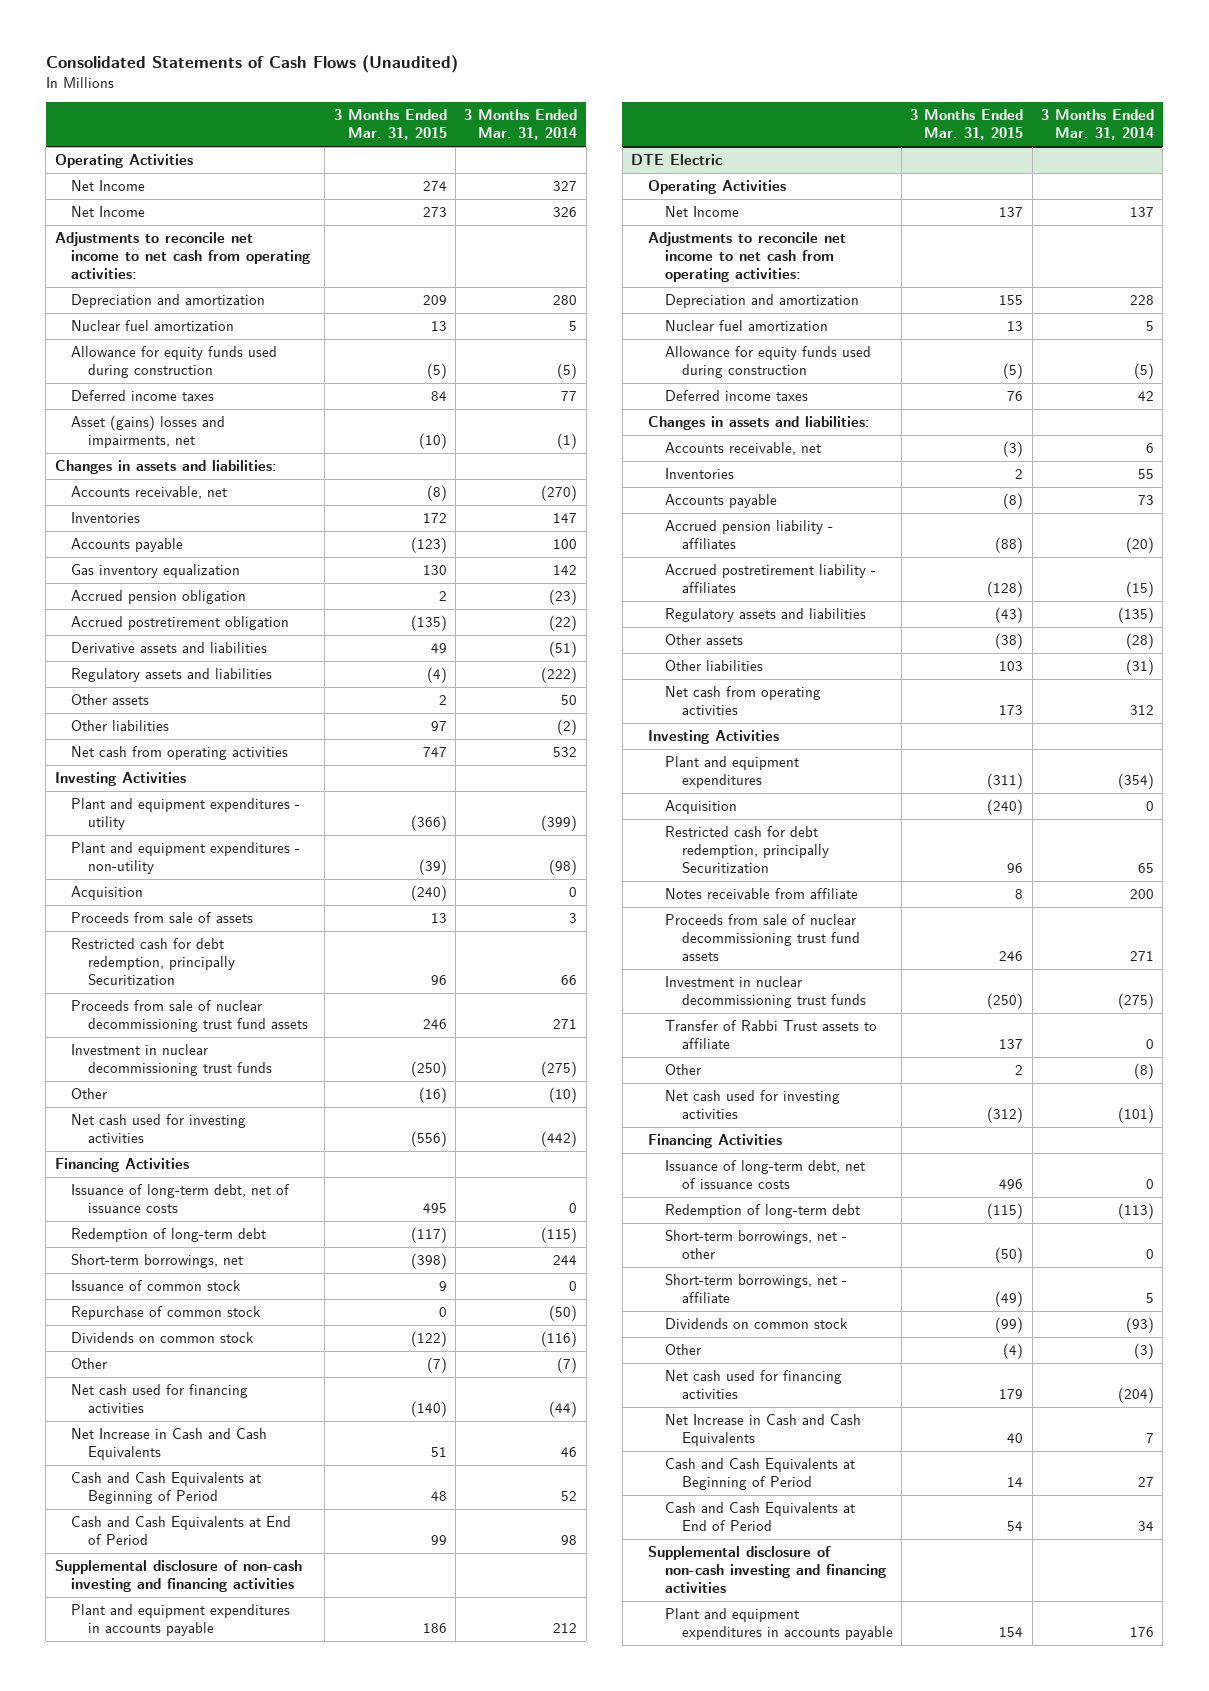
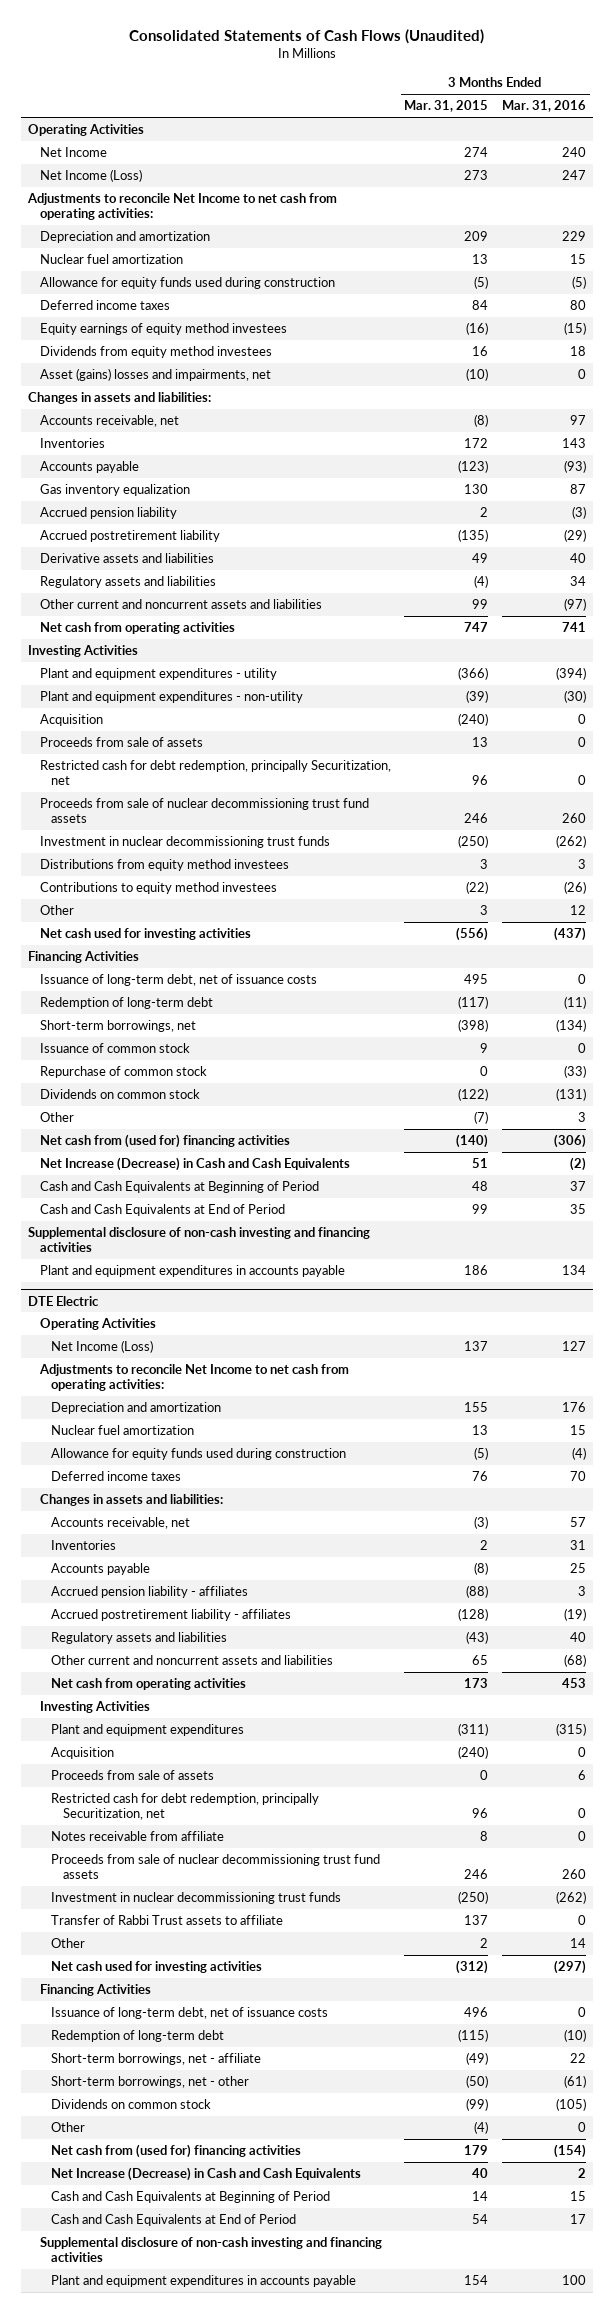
[464,109,578,140] 3 Months Ended Mar. 31, 2014 -> none
none -> [502,100,587,113] Mar. 31, 2016
[71,206,146,218] Net Income -> [39,169,142,183] Net Income (Loss)
[54,232,311,279] Adjustments to reconcile net income to net cash from operating activities: -> [26,193,337,221] Adjustments to reconcile Net Income to net cash from operating activities:
none -> [39,323,287,336] Equity earnings of equity method investees
none -> [39,346,272,359] Dividends from equity method investees
[71,590,247,605] Accrued pension obligation -> [39,507,177,520] Accrued pension liability
[71,616,290,631] Accrued postretirement obligation -> [39,530,220,543] Accrued postretirement liability
[71,694,150,706] Other assets -> none
[71,720,170,732] Other liabilities -> none
none -> [39,599,322,610] Other current and noncurrent assets and liabilities
[71,938,236,985] Restricted cash for debt redemption, principally Securitization -> [39,760,391,786] Restricted cash for debt redemption, principally Securitization, net
none -> [39,859,289,872] Distributions from equity method investees
none -> [39,882,277,895] Contributions to equity method investees
[418,1087,447,1104] (16) -> [480,905,489,916] 3
[71,1384,249,1413] Net cash used for financing activities -> [39,1134,290,1149] Net cash from (used for) financing activities
[71,1428,268,1460] Net Increase in Cash and Cash Equivalents -> [39,1157,350,1172] Net Increase (Decrease) in Cash and Cash Equivalents
[664,206,739,218] Net Income -> [51,1340,154,1354] Net Income (Loss)
[648,232,847,282] Adjustments to reconcile net income to net cash from operating activities: -> [38,1364,349,1392] Adjustments to reconcile Net Income to net cash from operating activities:
[664,634,743,646] Other assets -> none
[664,660,763,672] Other liabilities -> none
none -> [51,1655,334,1666] Other current and noncurrent assets and liabilities
none -> [51,1770,215,1781] Proceeds from sale of assets
[664,826,829,873] Restricted cash for debt redemption, principally Securitization -> [51,1793,320,1821] Restricted cash for debt redemption, principally Securitization, net
[664,1230,847,1259] Short-term borrowings, net - other -> [51,2076,250,2089] Short-term borrowings, net - other
[664,1370,842,1399] Net cash used for financing activities -> [51,2144,302,2159] Net cash from (used for) financing activities
[664,1414,861,1446] Net Increase in Cash and Cash Equivalents -> [51,2167,362,2182] Net Increase (Decrease) in Cash and Cash Equivalents

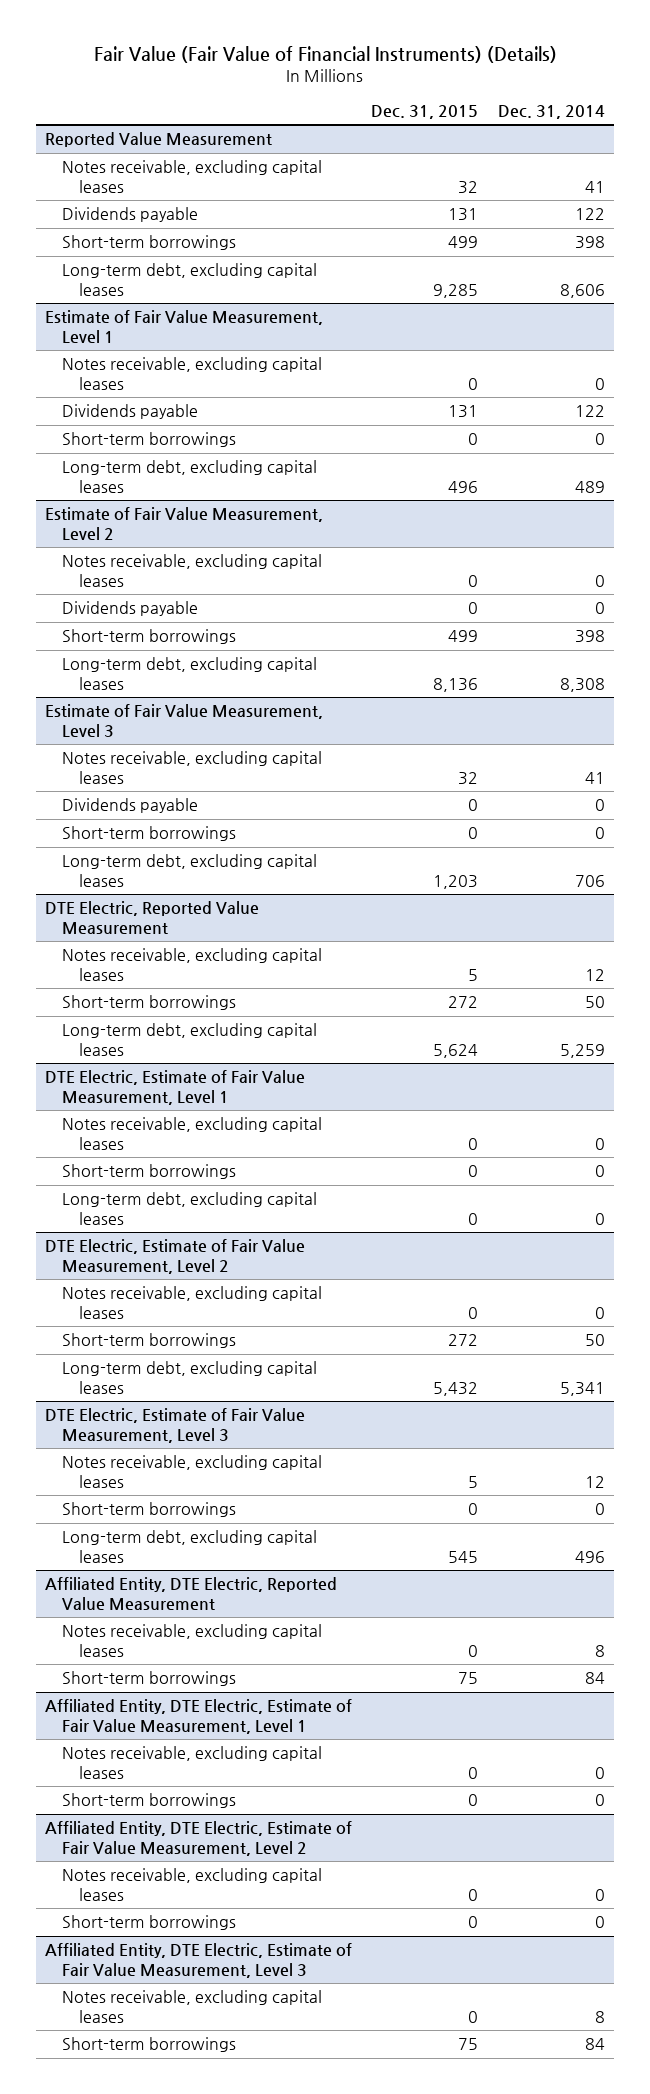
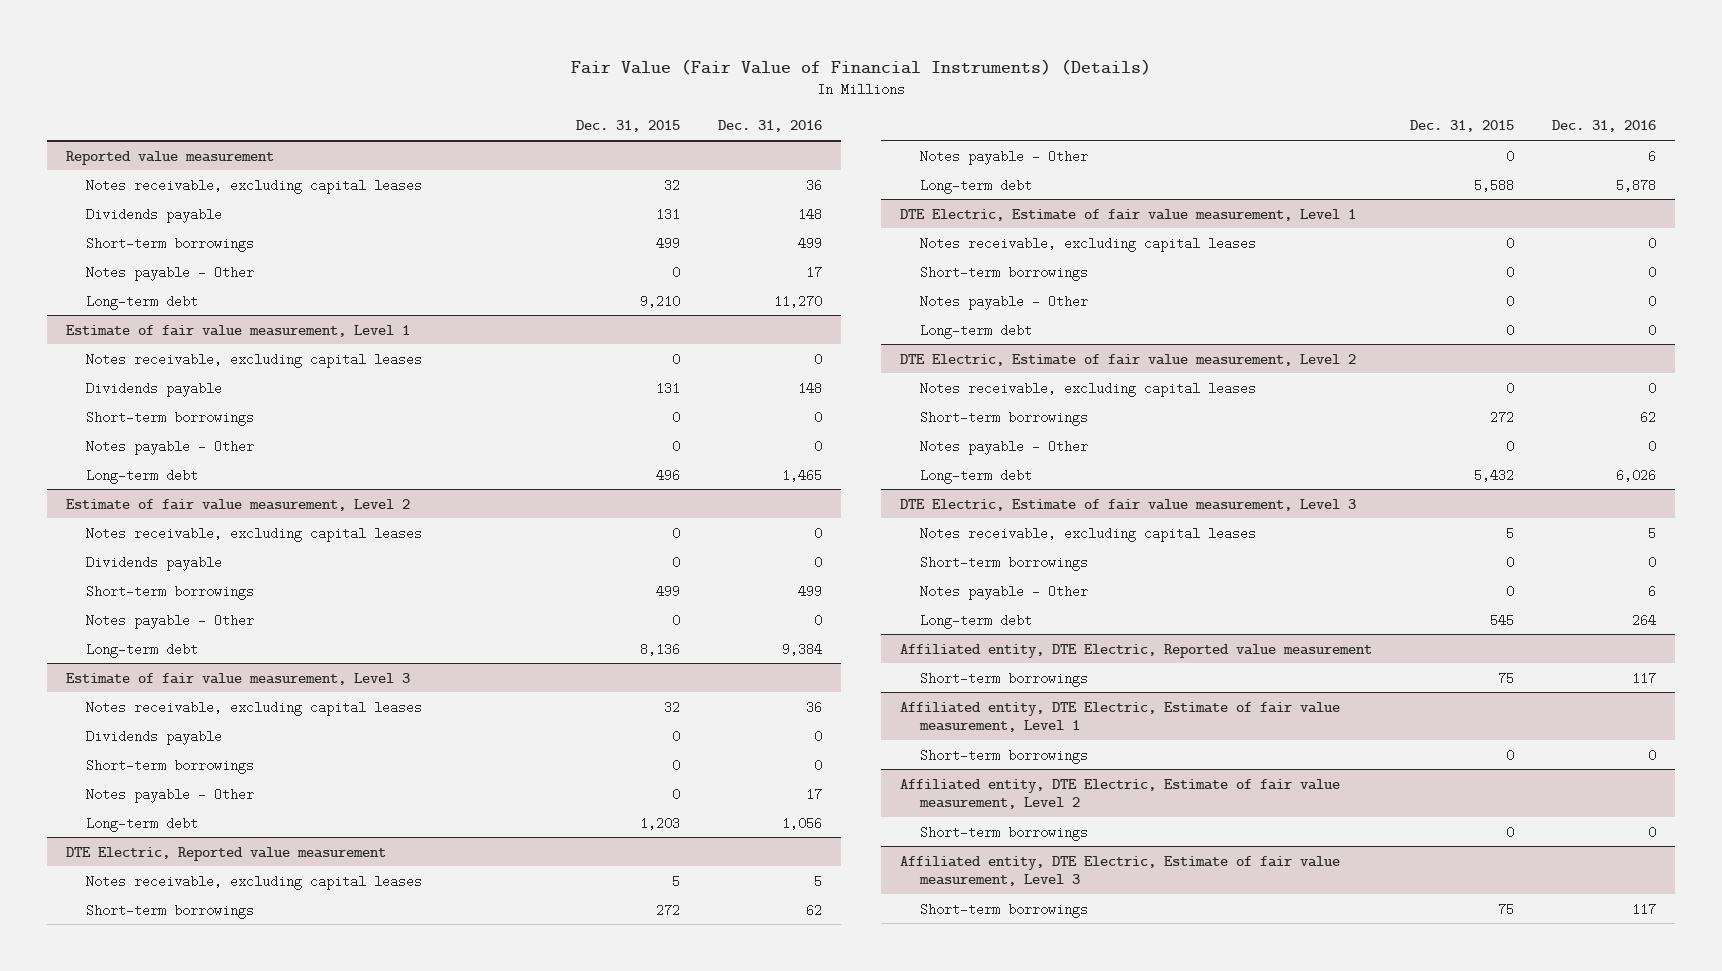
[497,104,605,119] Dec. 31, 2014 -> none
none -> [717,120,822,133] Dec. 31, 2016
[45,132,273,148] Reported Value Measurement -> [66,150,275,165] Reported value measurement
none -> [86,265,255,281] Notes payable - Other
[62,263,318,296] Long-term debt, excluding capital leases -> [86,294,199,310] Long-term debt
[433,283,479,298] 9,285 -> [640,294,681,308] 9,210
[45,310,324,343] Estimate of Fair Value Measurement, Level 1 -> [66,324,411,337] Estimate of fair value measurement, Level 1
none -> [86,439,255,455] Notes payable - Other
[62,460,318,493] Long-term debt, excluding capital leases -> [86,468,199,484] Long-term debt
[45,507,324,540] Estimate of Fair Value Measurement, Level 2 -> [66,498,411,511] Estimate of fair value measurement, Level 2
none -> [86,613,255,629] Notes payable - Other
[62,657,318,690] Long-term debt, excluding capital leases -> [86,642,199,658] Long-term debt
[45,704,324,737] Estimate of Fair Value Measurement, Level 3 -> [66,672,411,685] Estimate of fair value measurement, Level 3
none -> [86,787,255,803] Notes payable - Other
[62,854,318,887] Long-term debt, excluding capital leases -> [86,816,199,832] Long-term debt
[45,901,260,934] DTE Electric, Reported Value Measurement -> [66,846,387,861] DTE Electric, Reported value measurement
none -> [920,149,1089,165] Notes payable - Other
[62,1023,318,1056] Long-term debt, excluding capital leases -> [920,178,1033,194] Long-term debt
[433,1043,479,1058] 5,624 -> [1474,178,1515,192] 5,588
[45,1070,306,1105] DTE Electric, Estimate of Fair Value Measurement, Level 1 -> [900,208,1357,221] DTE Electric, Estimate of fair value measurement, Level 1
none -> [920,294,1089,310] Notes payable - Other
[62,1192,318,1225] Long-term debt, excluding capital leases -> [920,323,1033,339] Long-term debt
[45,1239,306,1274] DTE Electric, Estimate of Fair Value Measurement, Level 2 -> [900,353,1357,366] DTE Electric, Estimate of fair value measurement, Level 2
none -> [920,439,1089,455] Notes payable - Other
[62,1361,318,1394] Long-term debt, excluding capital leases -> [920,468,1033,484] Long-term debt
[45,1408,306,1443] DTE Electric, Estimate of Fair Value Measurement, Level 3 -> [900,498,1357,511] DTE Electric, Estimate of fair value measurement, Level 3
[62,1624,323,1657] Notes receivable, excluding capital leases -> none
none -> [920,584,1089,600] Notes payable - Other
[62,1530,318,1563] Long-term debt, excluding capital leases -> [920,613,1033,629] Long-term debt
[45,1577,338,1610] Affiliated Entity, DTE Electric, Reported Value Measurement -> [900,643,1373,658] Affiliated entity, DTE Electric, Reported value measurement
[62,1746,323,1779] Notes receivable, excluding capital leases -> none
[45,1699,353,1734] Affiliated Entity, DTE Electric, Estimate of Fair Value Measurement, Level 1 -> [900,701,1341,733] Affiliated entity, DTE Electric, Estimate of fair value measurement, Level 1
[62,1868,323,1901] Notes receivable, excluding capital leases -> none
[45,1821,353,1856] Affiliated Entity, DTE Electric, Estimate of Fair Value Measurement, Level 2 -> [900,778,1341,810] Affiliated entity, DTE Electric, Estimate of fair value measurement, Level 2
[62,1990,323,2023] Notes receivable, excluding capital leases -> none
[45,1943,353,1978] Affiliated Entity, DTE Electric, Estimate of Fair Value Measurement, Level 3 -> [900,855,1341,887] Affiliated entity, DTE Electric, Estimate of fair value measurement, Level 3

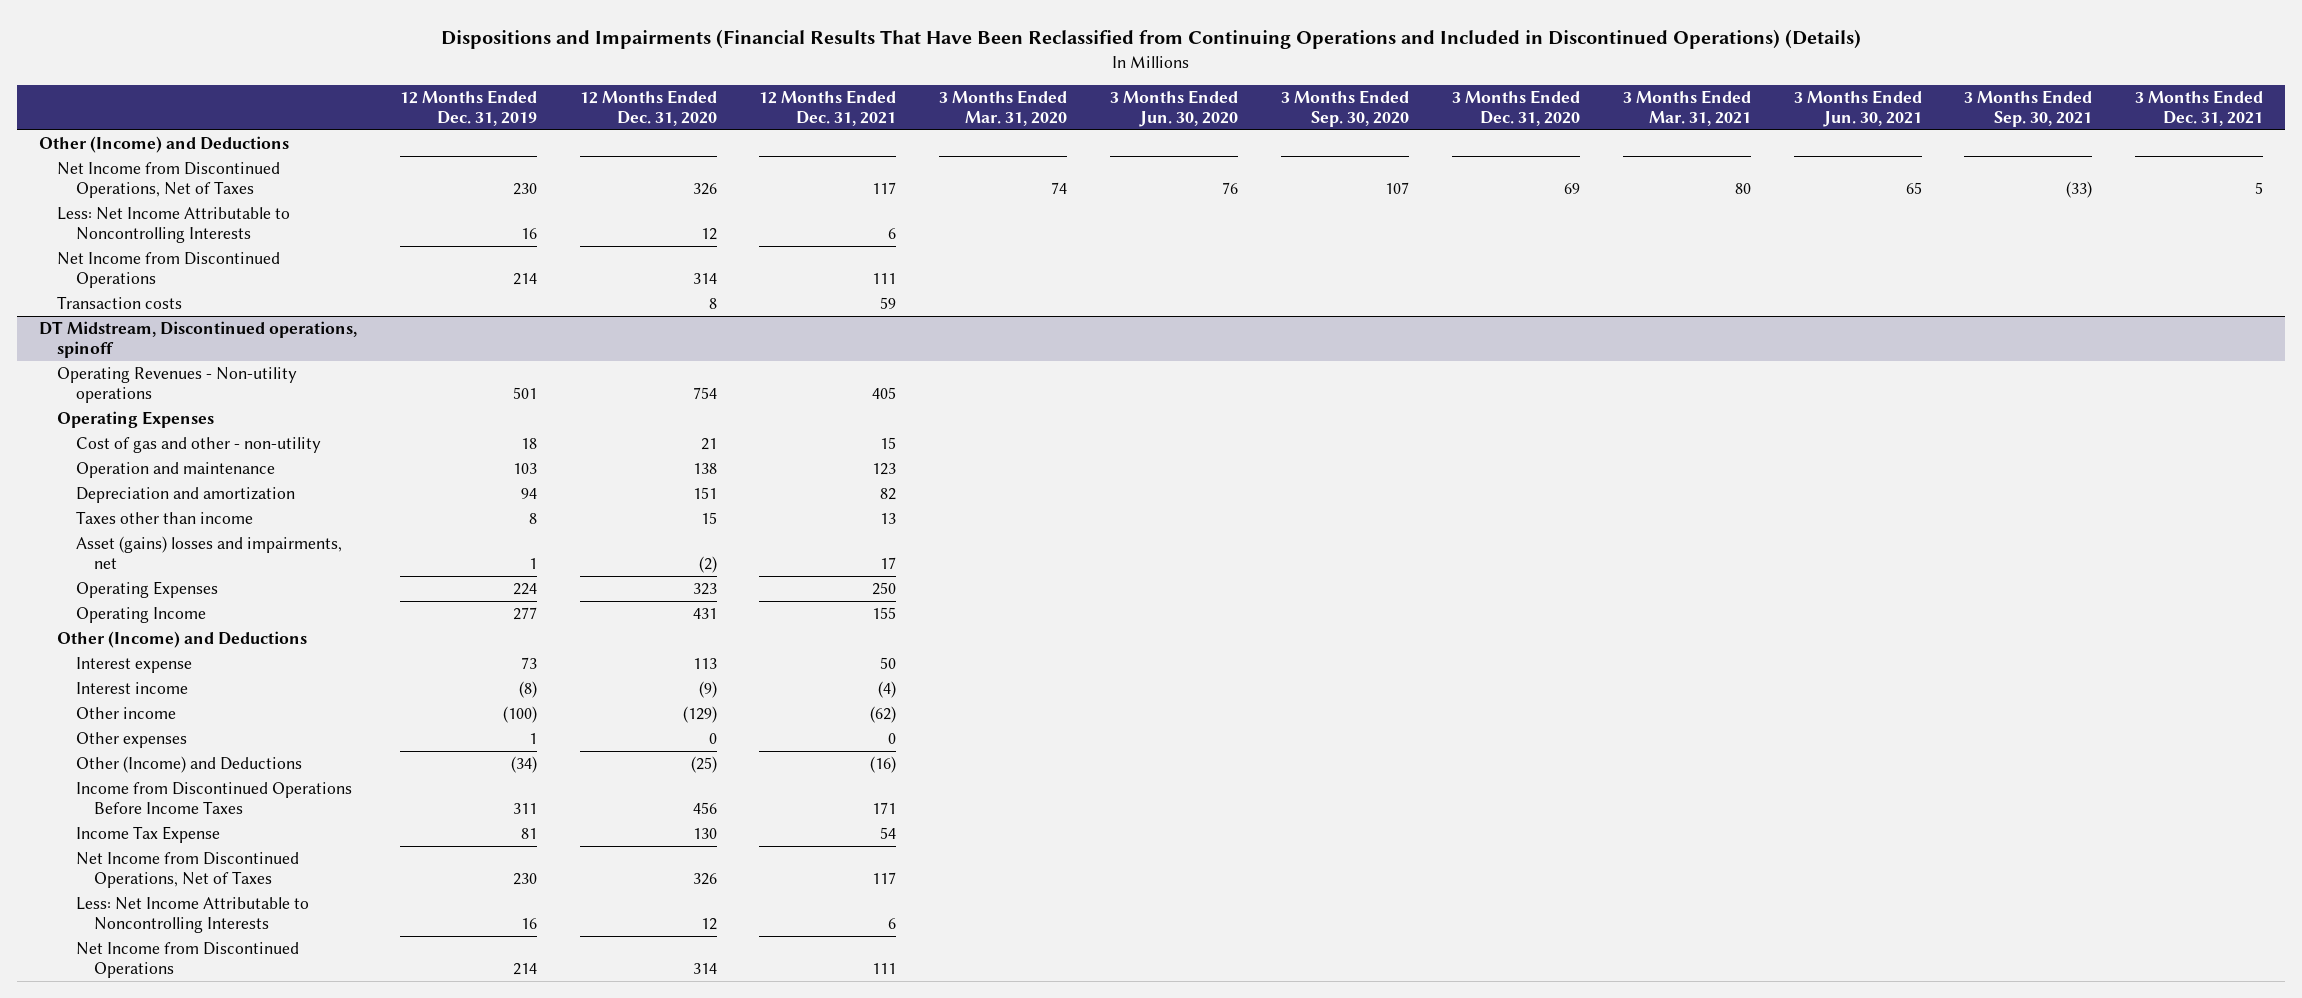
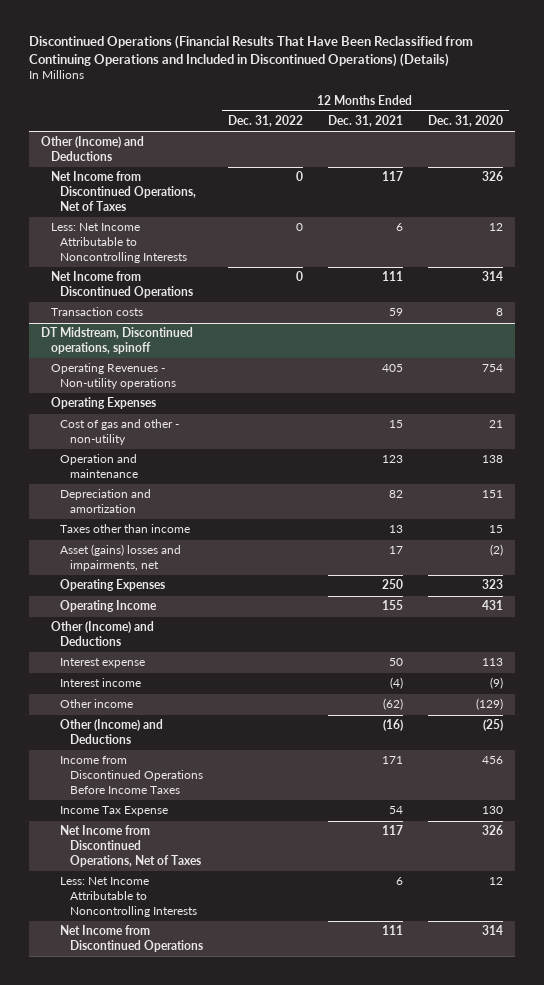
[441,29,1862,50] Dispositions and Impairments (Financial Results That Have Been Reclassified from Continuing Operations and Included in Discontinued Operations) (Details) -> [28,35,473,67] Discontinued Operations (Financial Results That Have Been Reclassified from Continuing Operations and Included in Discontinued Operations) (Details)
[399,89,537,127] 12 Months Ended Dec. 31, 2019 -> none
[939,89,1068,127] 3 Months Ended Mar. 31, 2020 -> none
[1110,89,1239,128] 3 Months Ended Jun. 30, 2020 -> none
[1280,89,1409,128] 3 Months Ended Sep. 30, 2020 -> none
[1451,89,1580,127] 3 Months Ended Dec. 31, 2020 -> none
[1622,89,1751,127] 3 Months Ended Mar. 31, 2021 -> none
[1793,89,1922,128] 3 Months Ended Jun. 30, 2021 -> none
[1964,89,2093,128] 3 Months Ended Sep. 30, 2021 -> none
[2135,89,2264,127] 3 Months Ended Dec. 31, 2021 -> none
none -> [227,115,303,128] Dec. 31, 2022
[75,732,187,749] Other expenses -> none

